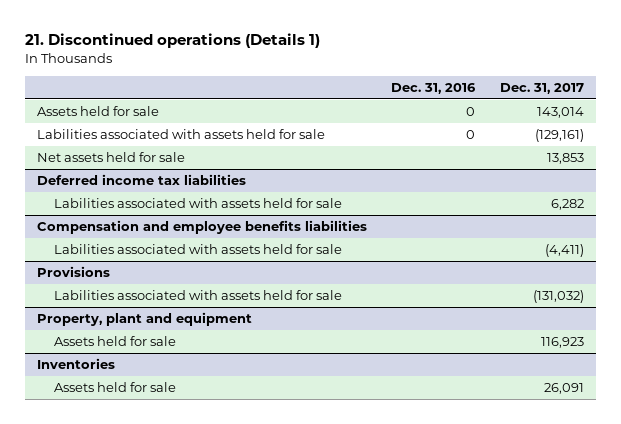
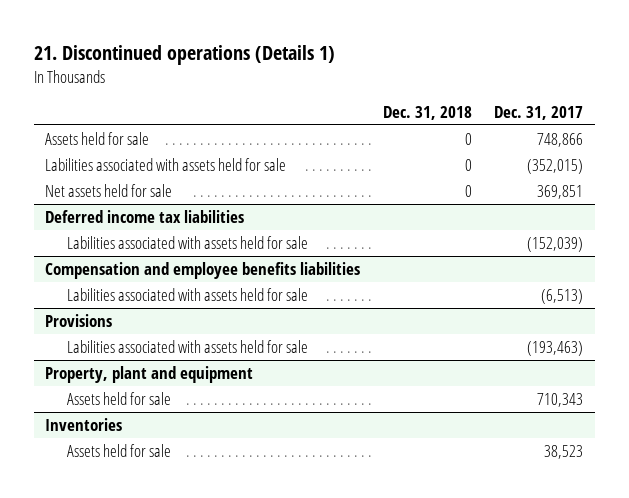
[391,83,477,95] Dec. 31, 2016 -> none
none -> [382,106,472,121] Dec. 31, 2018
[536,106,584,118] 143,014 -> [537,132,584,147] 748,866
[534,128,584,142] (129,161) -> [527,158,584,174] (352,015)
[546,152,584,164] 13,853 -> [537,184,584,199] 369,851
[550,198,584,210] 6,282 -> [527,236,584,252] (152,039)
[544,243,584,257] (4,411) -> [541,288,584,304] (6,513)
[532,289,584,303] (131,032) -> [527,340,584,356] (193,463)
[540,336,584,348] 116,923 -> [537,392,584,407] 710,343
[543,382,584,394] 26,091 -> [544,444,584,459] 38,523

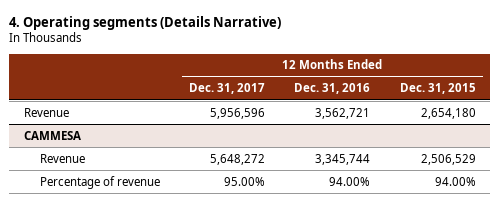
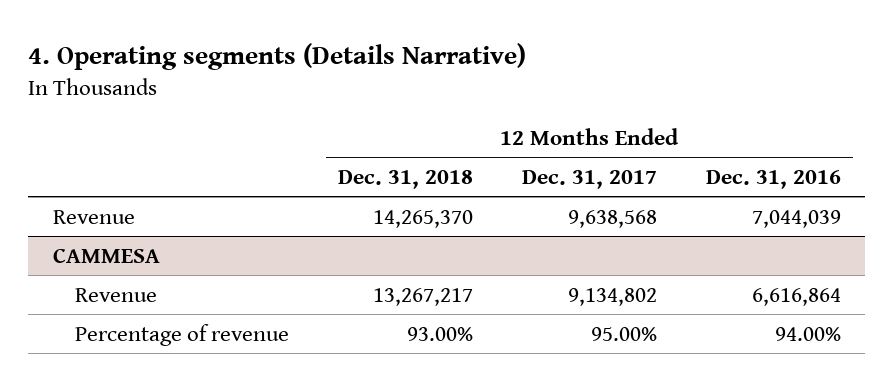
[399,83,476,95] Dec. 31, 2015 -> none
none -> [338,169,474,189] Dec. 31, 2018
[209,107,265,119] 5,956,596 -> [567,209,657,228] 9,638,568
[315,107,371,119] 3,562,721 -> [751,209,841,228] 7,044,039
[209,153,265,165] 5,648,272 -> [567,287,657,306] 9,134,802
[315,153,371,165] 3,345,744 -> [751,287,841,306] 6,616,864

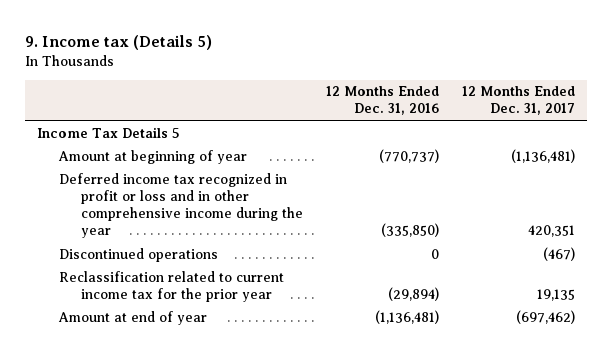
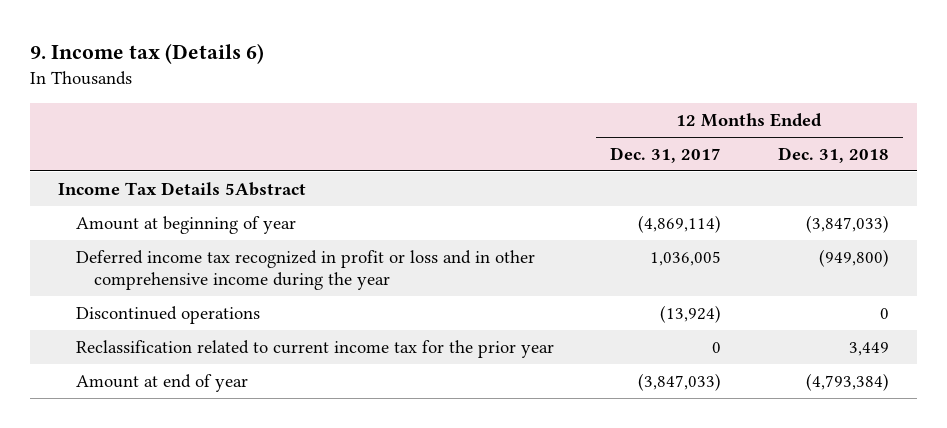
[25,34,213,50] 9. Income tax (Details 5) -> [30,43,265,65] 9. Income tax (Details 6)
[325,86,439,116] 12 Months Ended Dec. 31, 2016 -> none
none -> [777,146,889,163] Dec. 31, 2018
[36,126,180,138] Income Tax Details 5 -> [58,181,307,196] Income Tax Details 5Abstract
[511,148,576,163] (1,136,481) -> [638,214,722,233] (4,869,114)
[528,224,576,237] 420,351 -> [650,250,722,266] 1,036,005
[543,246,576,261] (467) -> [660,304,722,323] (13,924)
[537,288,576,301] 19,135 -> [712,341,722,353] 0
[516,309,576,324] (697,462) -> [638,372,722,391] (3,847,033)

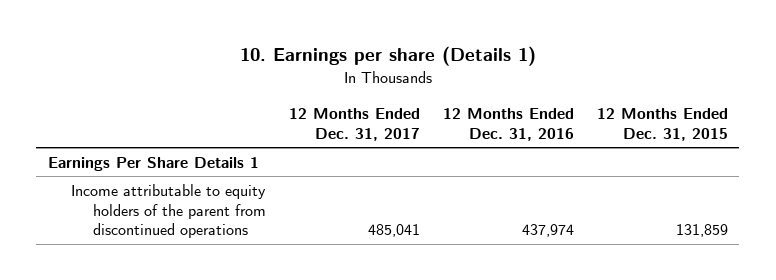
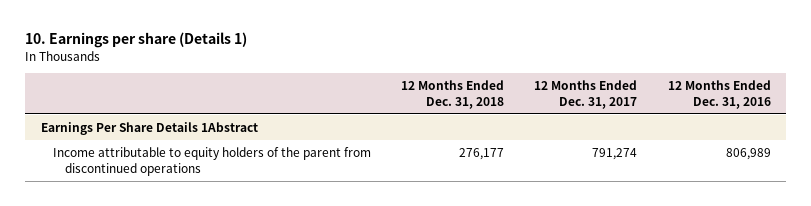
[597,108,729,141] 12 Months Ended Dec. 31, 2015 -> none
none -> [401,80,505,109] 12 Months Ended Dec. 31, 2018
[47,156,259,171] Earnings Per Share Details 1 -> [40,122,258,136] Earnings Per Share Details 1Abstract
[368,224,421,238] 485,041 -> [592,148,638,161] 791,274
[522,224,575,238] 437,974 -> [725,148,771,161] 806,989

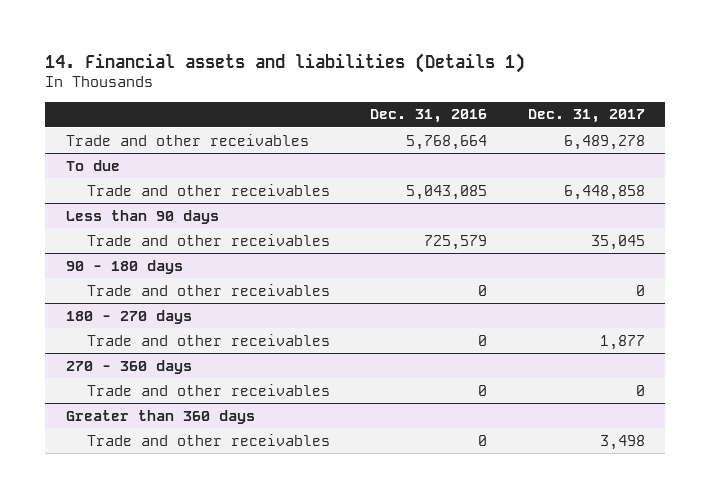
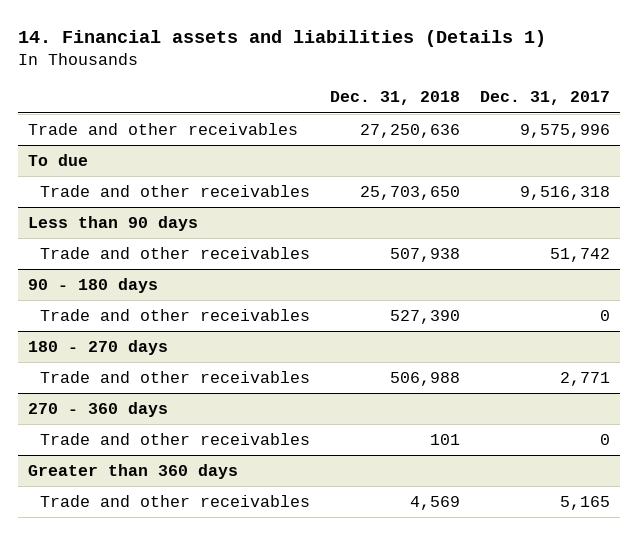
[370,109,488,124] Dec. 31, 2016 -> none
none -> [329,91,460,106] Dec. 31, 2018
[564,134,646,150] 6,489,278 -> [519,124,610,139] 9,575,996
[564,184,646,200] 6,448,858 -> [519,186,610,201] 9,516,318
[591,234,646,250] 35,045 -> [549,248,610,263] 51,742
[600,334,646,350] 1,877 -> [559,372,610,387] 2,771
[600,434,646,450] 3,498 -> [559,496,610,511] 5,165

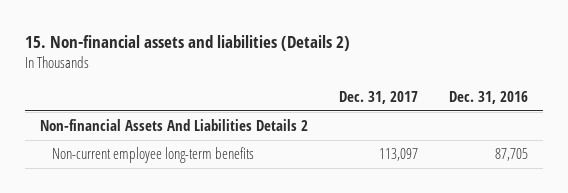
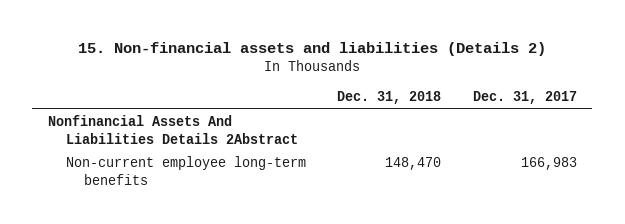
[449,90,529,104] Dec. 31, 2016 -> none
none -> [337,91,442,105] Dec. 31, 2018
[40,119,309,132] Non-financial Assets And Liabilities Details 2 -> [47,115,298,144] Nonfinancial Assets And Liabilities Details 2Abstract
[379,148,419,162] 113,097 -> [520,157,577,171] 166,983

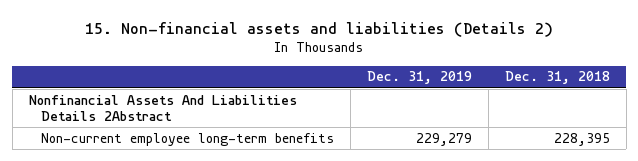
[472,91,577,105] Dec. 31, 2017 -> none
none -> [366,71,472,85] Dec. 31, 2019
[385,157,442,171] 148,470 -> [553,132,610,146] 228,395

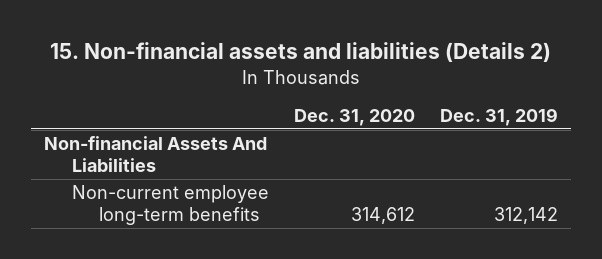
[504,71,610,85] Dec. 31, 2018 -> none
none -> [293,108,415,126] Dec. 31, 2020
[28,94,297,121] Nonfinancial Assets And Liabilities Details 2Abstract -> none
none -> [43,136,267,173] Non-financial Assets And Liabilities
[415,132,472,146] 229,279 -> [494,207,559,225] 312,142

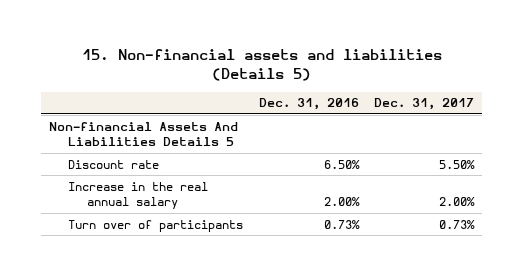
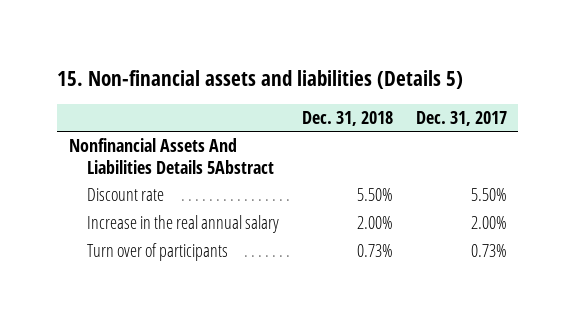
[258,98,359,111] Dec. 31, 2016 -> none
none -> [301,110,393,126] Dec. 31, 2018
[49,121,239,147] Non-financial Assets And Liabilities Details 5 -> [68,138,274,174] Nonfinancial Assets And Liabilities Details 5Abstract

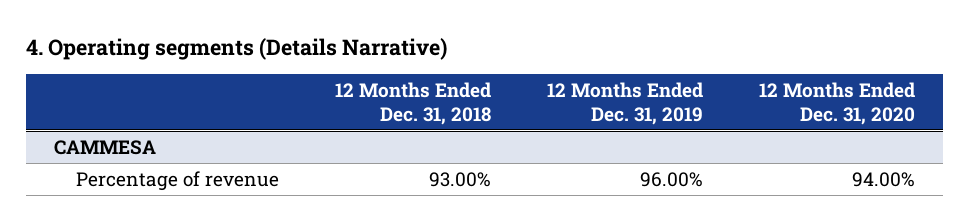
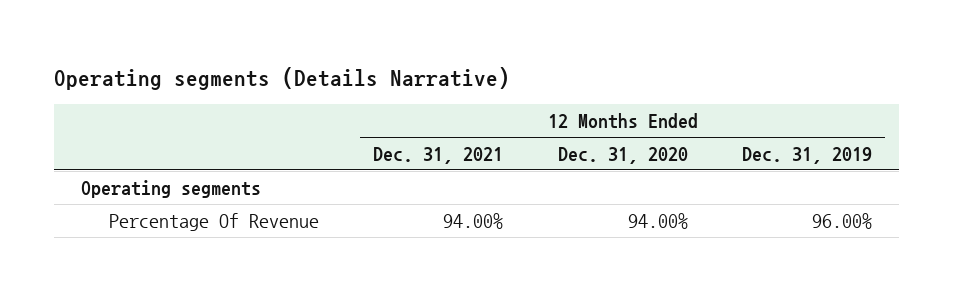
[25,38,447,61] 4. Operating segments (Details Narrative) -> [54,66,511,90] Operating segments (Details Narrative)
[334,81,491,125] 12 Months Ended Dec. 31, 2018 -> none
none -> [373,146,504,164] Dec. 31, 2021
[54,139,157,155] CAMMESA -> none
none -> [81,179,262,198] Operating segments
[75,170,279,191] Percentage of revenue -> [109,212,320,231] Percentage Of Revenue

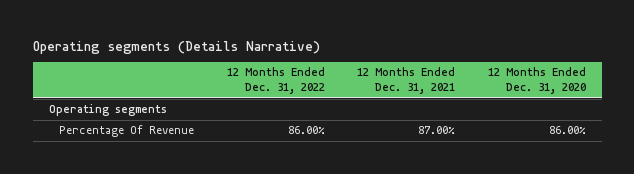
[741,146,872,164] Dec. 31, 2019 -> none
none -> [226,67,325,95] 12 Months Ended Dec. 31, 2022
[443,212,504,229] 94.00% -> [418,126,456,135] 87.00%
[627,212,688,229] 94.00% -> [548,126,586,135] 86.00%

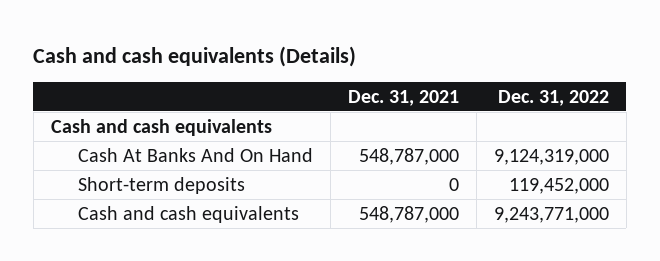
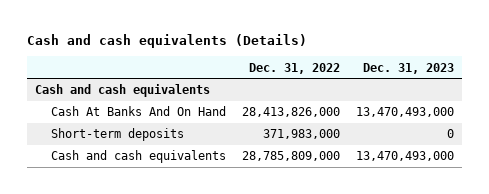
[347,89,459,106] Dec. 31, 2021 -> none
none -> [363,62,455,74] Dec. 31, 2023
[493,148,609,165] 9,124,319,000 -> [242,107,341,118] 28,413,826,000
[508,177,609,194] 119,452,000 -> [263,129,341,140] 371,983,000
[493,206,609,223] 9,243,771,000 -> [242,151,341,162] 28,785,809,000

